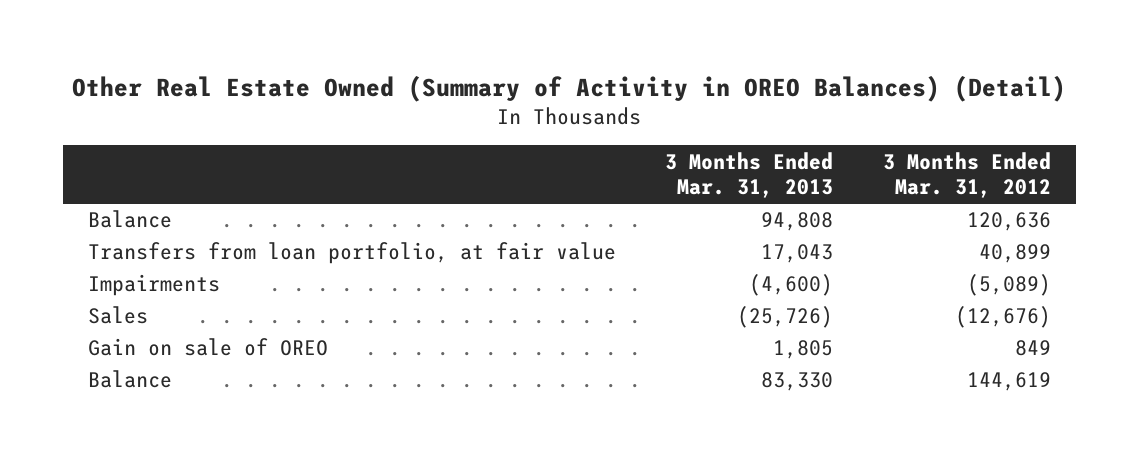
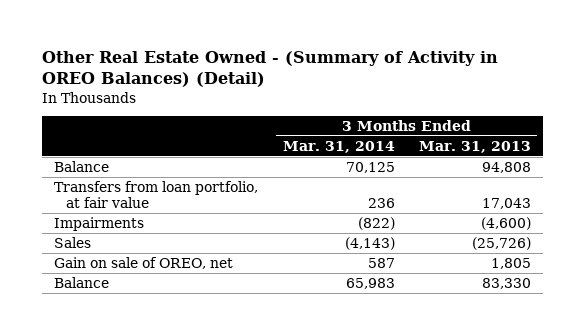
[72,74,1067,102] Other Real Estate Owned (Summary of Activity in OREO Balances) (Detail) -> [41,51,498,88] Other Real Estate Owned - (Summary of Activity in OREO Balances) (Detail)
[883,151,1052,199] 3 Months Ended Mar. 31, 2012 -> none
none -> [282,140,395,153] Mar. 31, 2014
[87,338,328,357] Gain on sale of OREO -> [54,256,234,269] Gain on sale of OREO, net

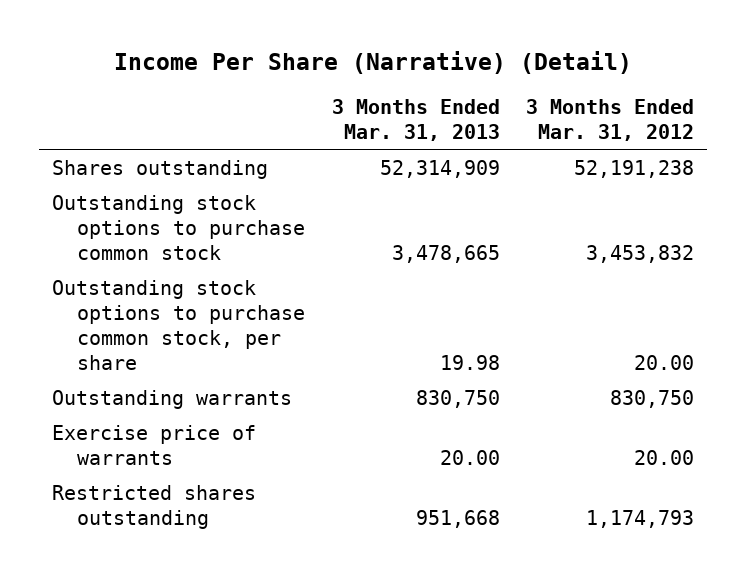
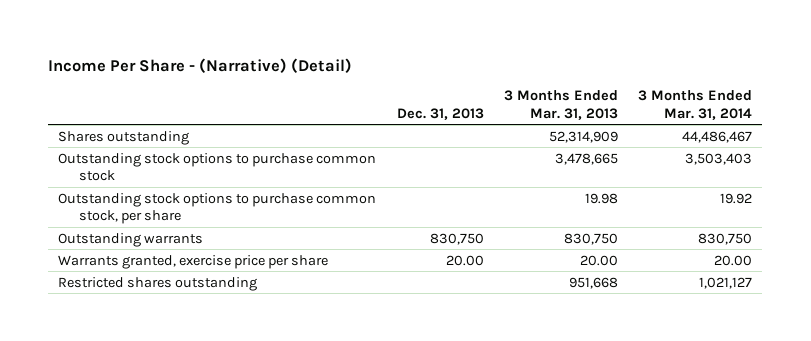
[113,50,632,74] Income Per Share (Narrative) (Detail) -> [48,57,353,73] Income Per Share - (Narrative) (Detail)
[525,98,694,142] 3 Months Ended Mar. 31, 2012 -> none
none -> [396,107,484,120] Dec. 31, 2013
none -> [638,90,753,120] 3 Months Ended Mar. 31, 2014
[51,424,256,465] Exercise price of warrants -> none
none -> [58,254,329,269] Warrants granted, exercise price per share

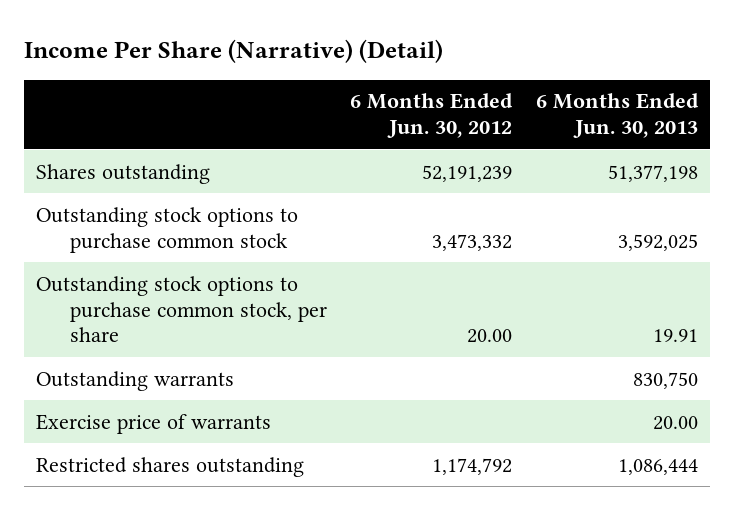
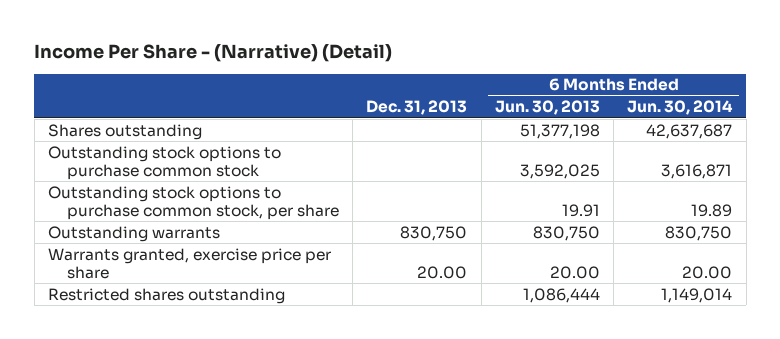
[23,38,443,63] Income Per Share (Narrative) (Detail) -> [34,44,393,63] Income Per Share - (Narrative) (Detail)
[350,93,514,139] 6 Months Ended Jun. 30, 2012 -> none
none -> [366,100,468,116] Dec. 31, 2013
none -> [627,100,734,116] Jun. 30, 2014
[35,413,271,434] Exercise price of warrants -> none
none -> [47,247,331,279] Warrants granted, exercise price per share

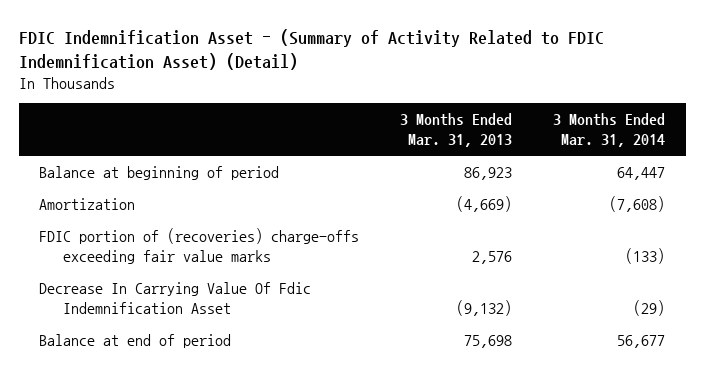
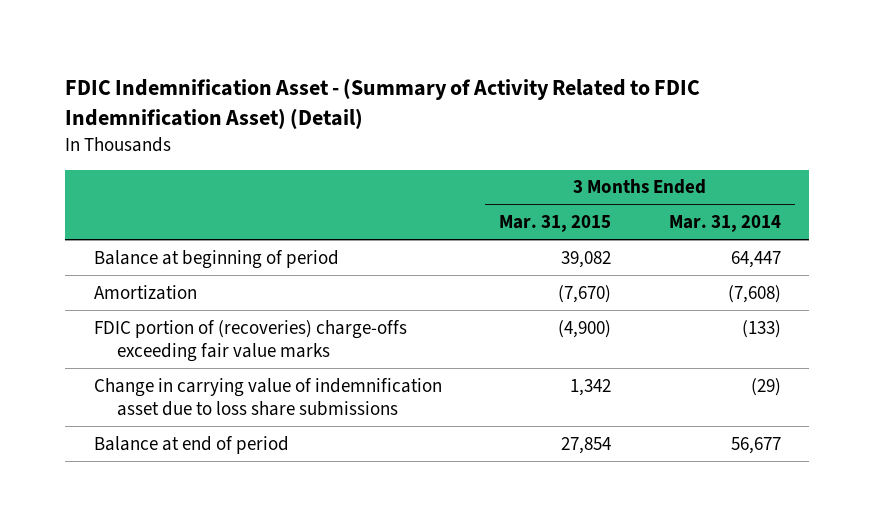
[400,113,513,148] 3 Months Ended Mar. 31, 2013 -> none
none -> [499,214,612,232] Mar. 31, 2015
[39,281,312,314] Decrease In Carrying Value Of Fdic Indemnification Asset -> [93,377,442,416] Change in carrying value of indemnification asset due to loss share submissions

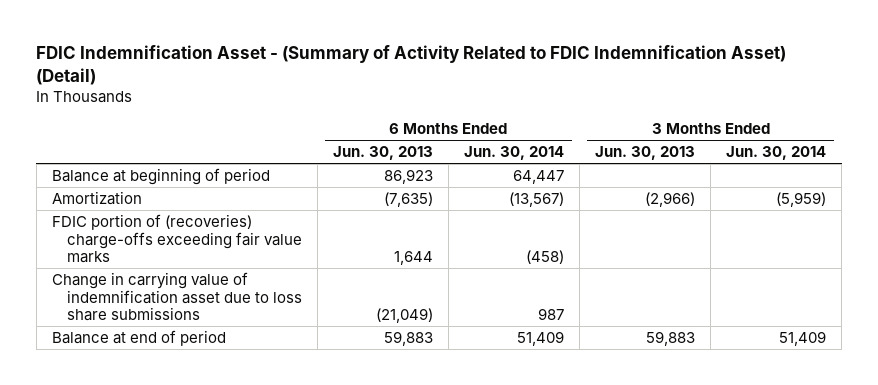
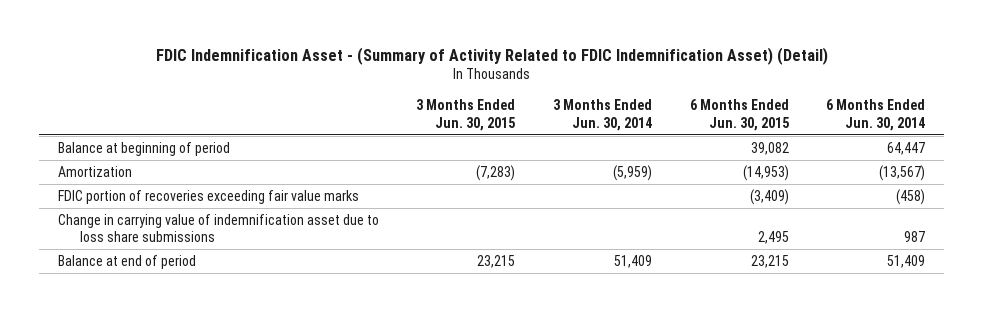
[332,146,433,161] Jun. 30, 2013 -> none
[595,146,696,161] Jun. 30, 2013 -> none
none -> [416,99,516,131] 3 Months Ended Jun. 30, 2015
none -> [689,99,789,131] 6 Months Ended Jun. 30, 2015
[51,213,302,264] FDIC portion of (recoveries) charge-offs exceeding fair value marks -> [57,189,359,204] FDIC portion of recoveries exceeding fair value marks

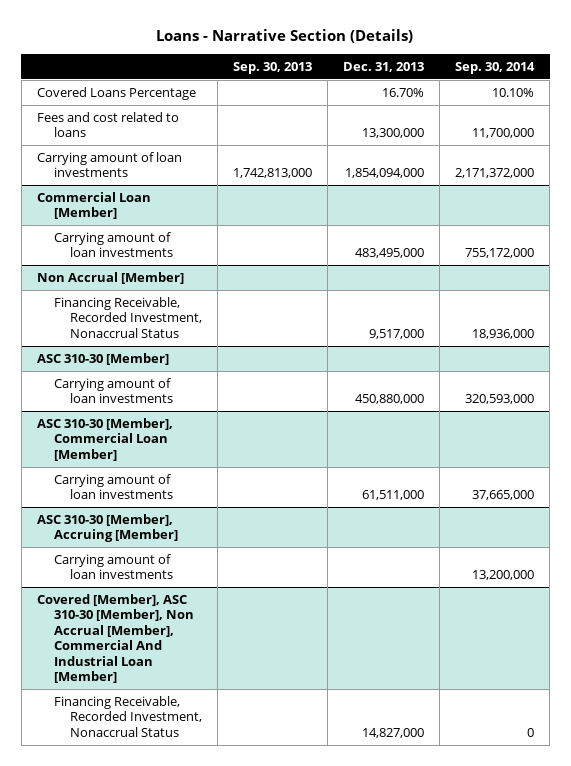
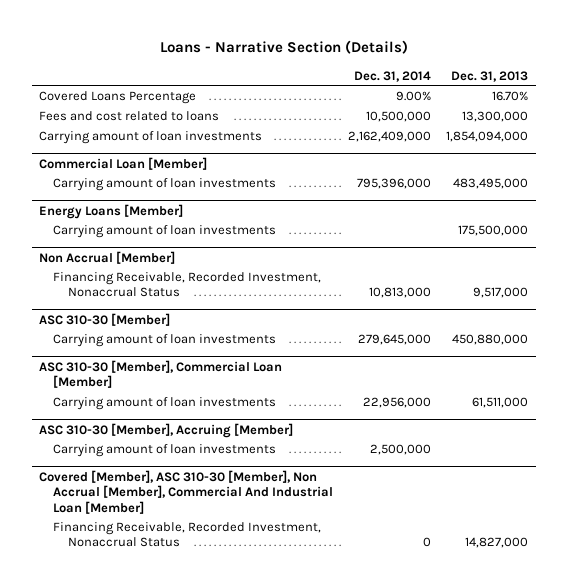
[233,62,313,75] Sep. 30, 2013 -> none
[455,62,536,75] Sep. 30, 2014 -> none
none -> [354,70,432,82] Dec. 31, 2014
none -> [39,203,184,219] Energy Loans [Member]
none -> [53,225,277,239] Carrying amount of loan investments

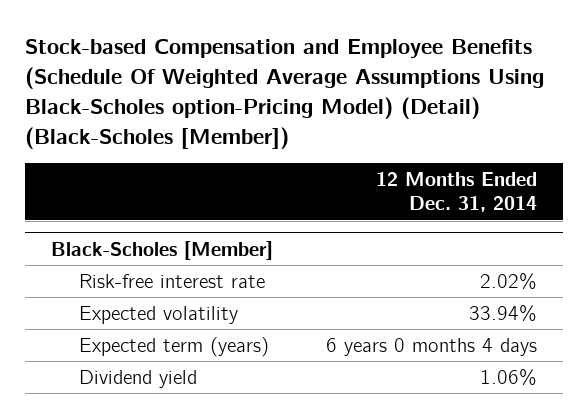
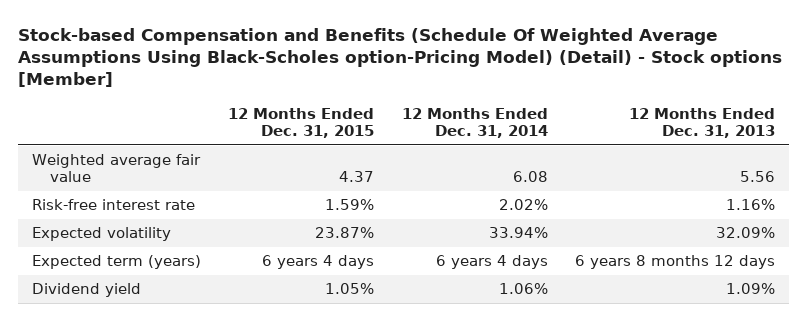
[24,39,544,150] Stock-based Compensation and Employee Benefits (Schedule Of Weighted Average Assumptions Using Black-Scholes option-Pricing Model) (Detail) (Black-Scholes [Member]) -> [18,27,783,88] Stock-based Compensation and Benefits (Schedule Of Weighted Average Assumptions Using Black-Scholes option-Pricing Model) (Detail) - Stock options [Member]
none -> [228,108,375,139] 12 Months Ended Dec. 31, 2015
none -> [629,108,776,139] 12 Months Ended Dec. 31, 2013
[50,240,273,260] Black-Scholes [Member] -> none
none -> [31,154,201,183] Weighted average fair value
[325,337,537,356] 6 years 0 months 4 days -> [435,255,548,270] 6 years 4 days

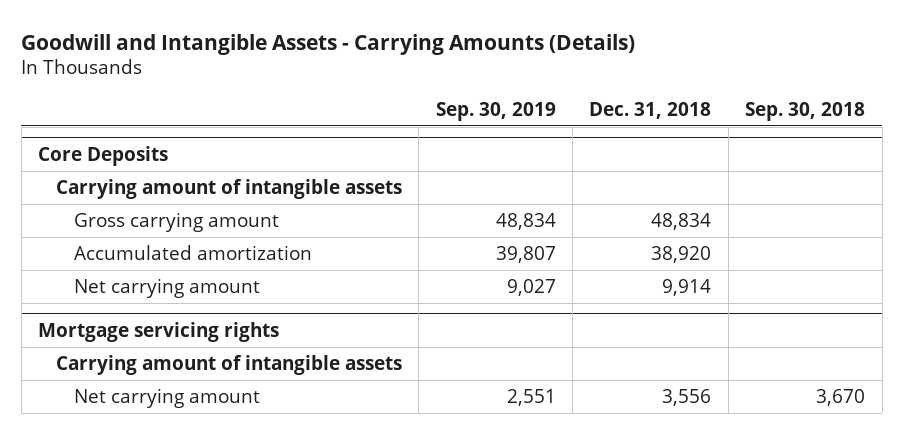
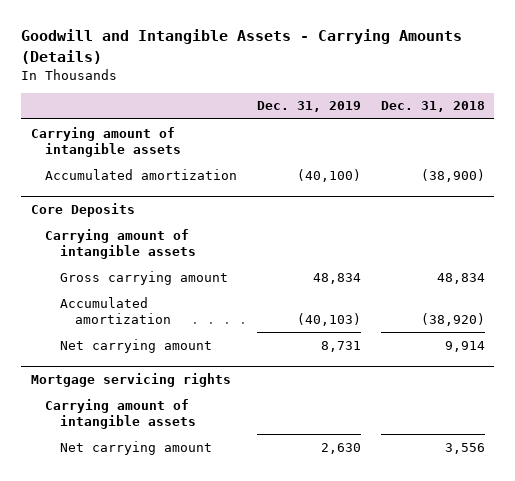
[435,101,556,121] Sep. 30, 2019 -> none
[745,101,866,121] Sep. 30, 2018 -> none
none -> [257,101,362,113] Dec. 31, 2019
none -> [30,126,182,158] Carrying amount of intangible assets
none -> [45,168,238,180] Accumulated amortization
[651,246,712,264] 38,920 -> [420,313,485,327] (38,920)

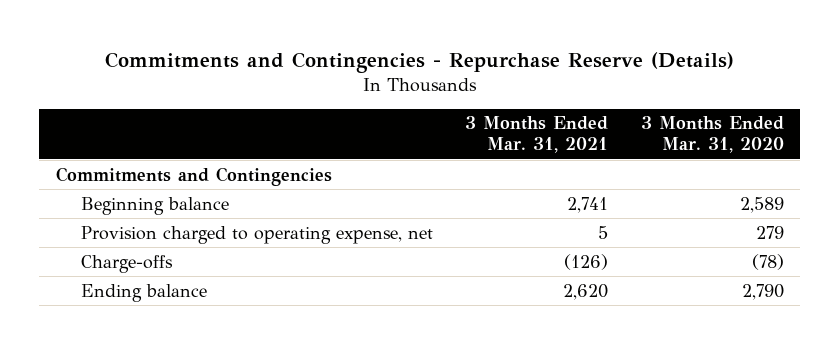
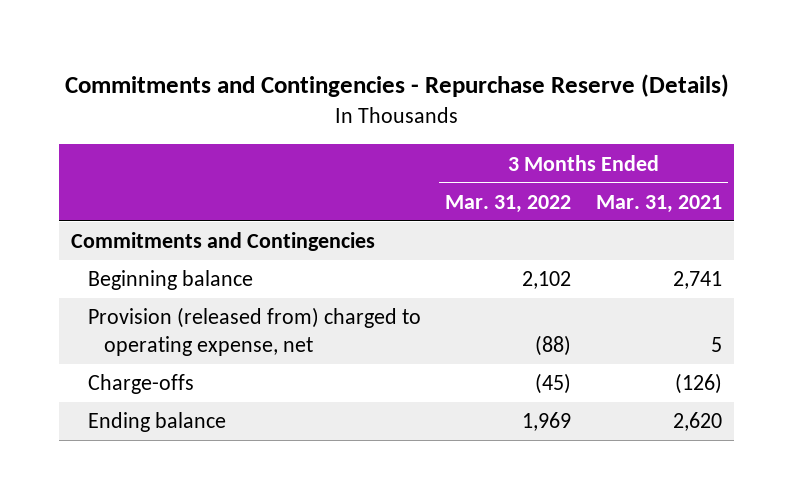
[640,116,784,154] 3 Months Ended Mar. 31, 2020 -> none
none -> [445,194,572,213] Mar. 31, 2022
[81,225,434,244] Provision charged to operating expense, net -> [87,307,421,356] Provision (released from) charged to operating expense, net

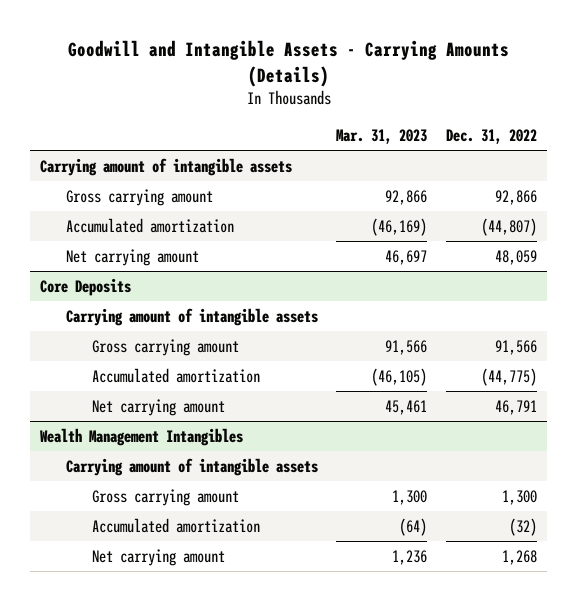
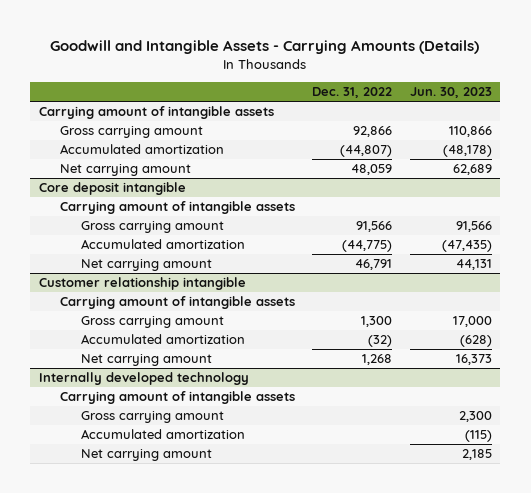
[336,129,428,145] Mar. 31, 2023 -> none
none -> [409,87,492,99] Jun. 30, 2023
[39,277,131,296] Core Deposits -> [38,182,186,196] Core deposit intangible
[39,427,243,446] Wealth Management Intangibles -> none
none -> [38,277,246,291] Customer relationship intangible
none -> [38,372,249,386] Internally developed technology
none -> [59,391,295,405] Carrying amount of intangible assets
none -> [80,411,224,424] Gross carrying amount
none -> [80,429,245,440] Accumulated amortization
none -> [80,449,212,462] Net carrying amount

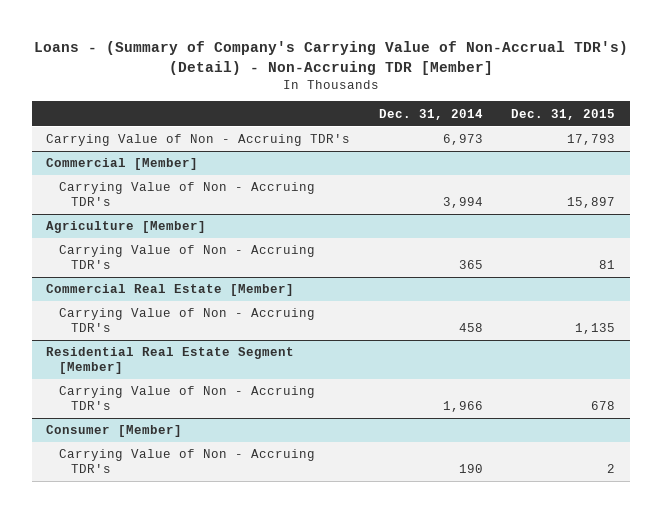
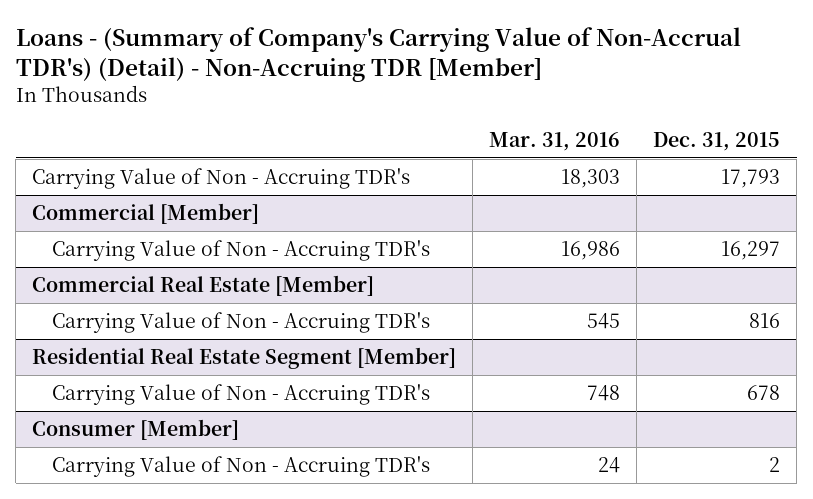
[378,108,483,120] Dec. 31, 2014 -> none
none -> [489,131,621,151] Mar. 31, 2016
[46,221,207,234] Agriculture [Member] -> none
[58,245,315,270] Carrying Value of Non - Accruing TDR's -> none
[567,197,616,209] 15,897 -> [721,241,781,261] 16,297
[575,323,616,335] 1,135 -> [749,313,781,329] 816

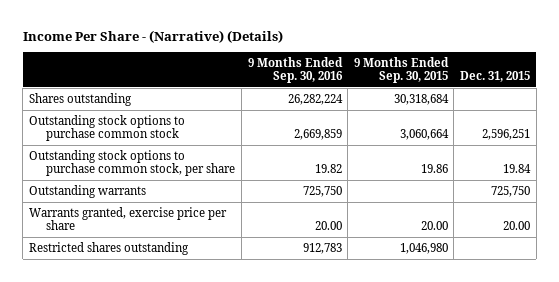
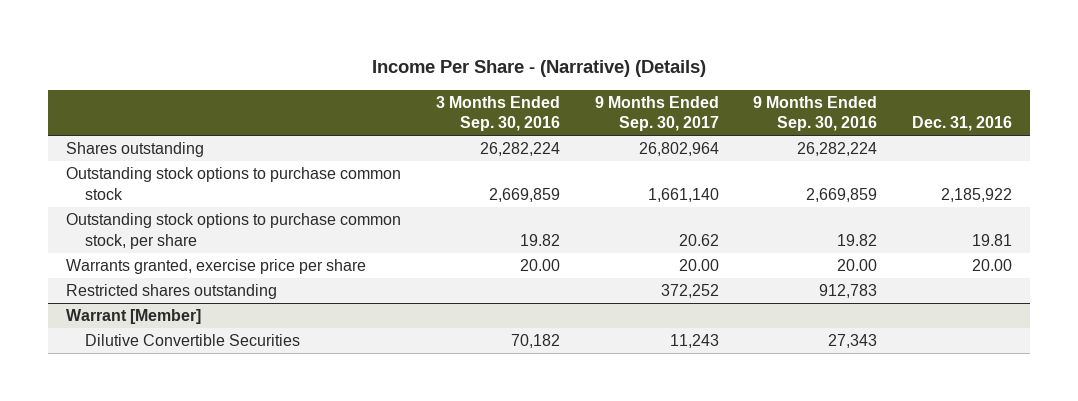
[353,56,449,83] 9 Months Ended Sep. 30, 2015 -> none
[460,70,531,82] Dec. 31, 2015 -> none
none -> [435,95,560,132] 3 Months Ended Sep. 30, 2016
none -> [594,95,719,132] 9 Months Ended Sep. 30, 2017
none -> [912,116,1013,132] Dec. 31, 2016
[29,184,147,198] Outstanding warrants -> none
none -> [65,309,201,325] Warrant [Member]
none -> [85,334,301,347] Dilutive Convertible Securities

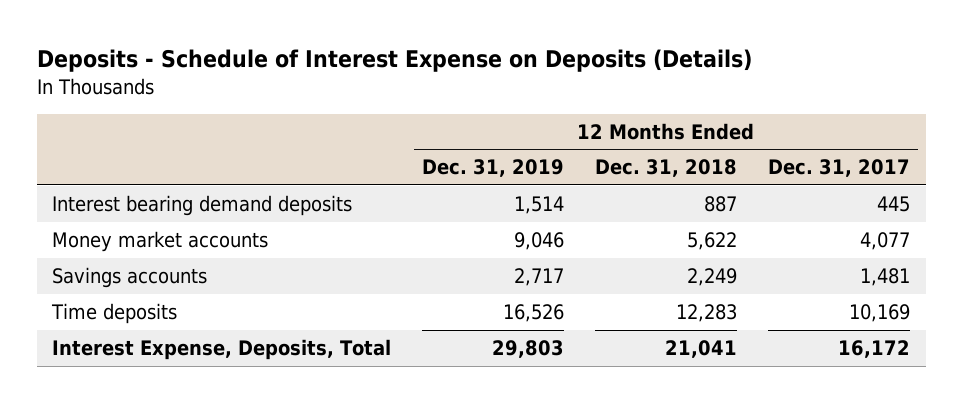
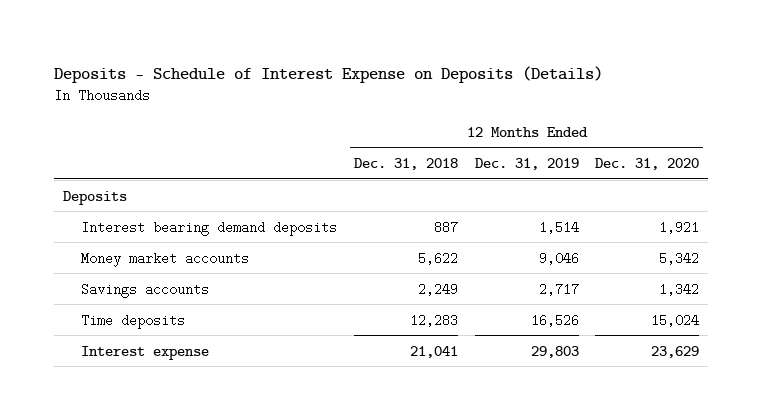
[768,159,911,178] Dec. 31, 2017 -> none
none -> [595,157,700,170] Dec. 31, 2020
none -> [62,190,127,205] Deposits
[52,339,392,361] Interest Expense, Deposits, Total -> [81,345,210,360] Interest expense

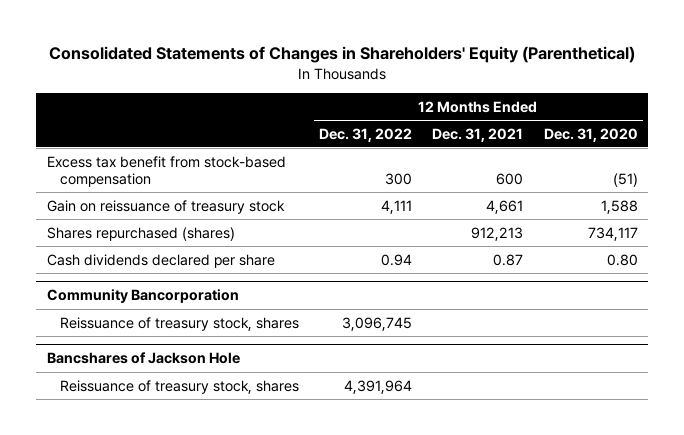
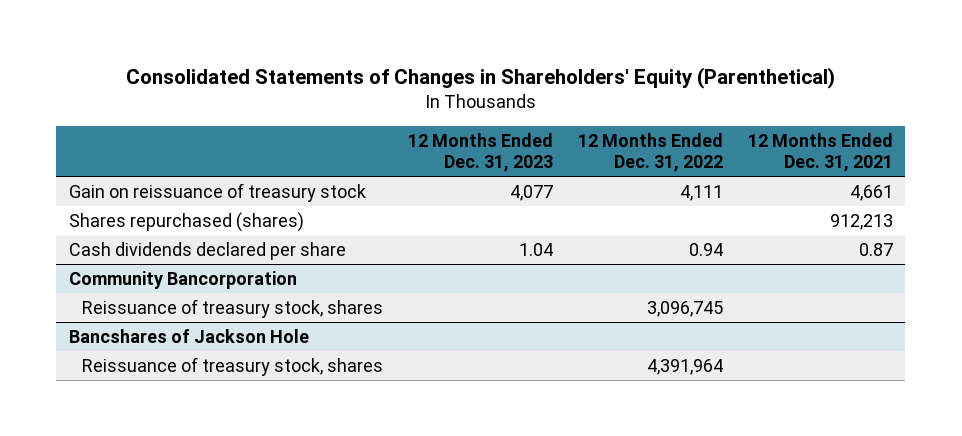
[543,127,638,142] Dec. 31, 2020 -> none
none -> [407,132,553,173] 12 Months Ended Dec. 31, 2023
[46,155,286,188] Excess tax benefit from stock-based compensation -> none

